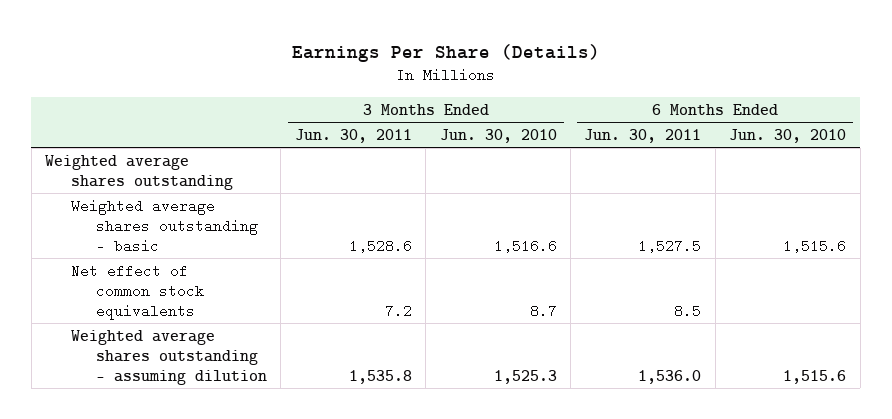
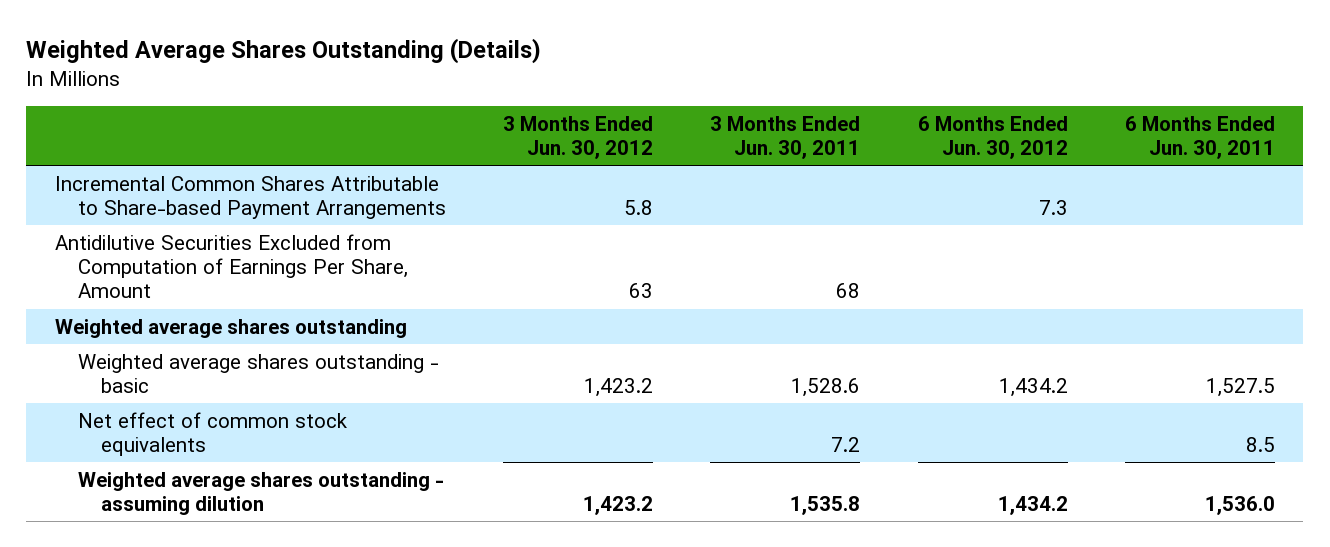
[291,43,600,62] Earnings Per Share (Details) -> [26,38,542,65] Weighted Average Shares Outstanding (Details)
[439,128,557,143] Jun. 30, 2010 -> none
[729,128,847,143] Jun. 30, 2010 -> none
none -> [503,115,654,160] 3 Months Ended Jun. 30, 2012
none -> [917,115,1068,160] 6 Months Ended Jun. 30, 2012
none -> [55,175,446,220] Incremental Common Shares Attributable to Share-based Payment Arrangements
none -> [55,233,408,299] Antidilutive Securities Excluded from Computation of Earnings Per Share, Amount

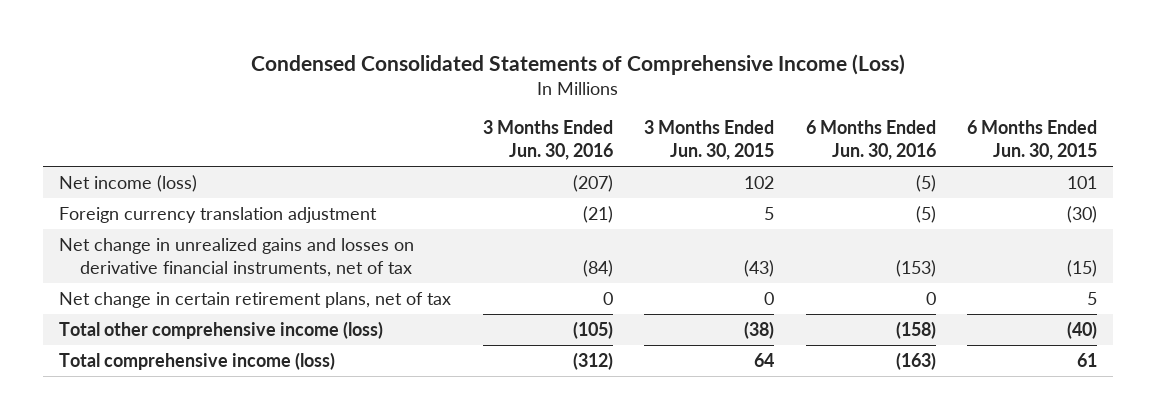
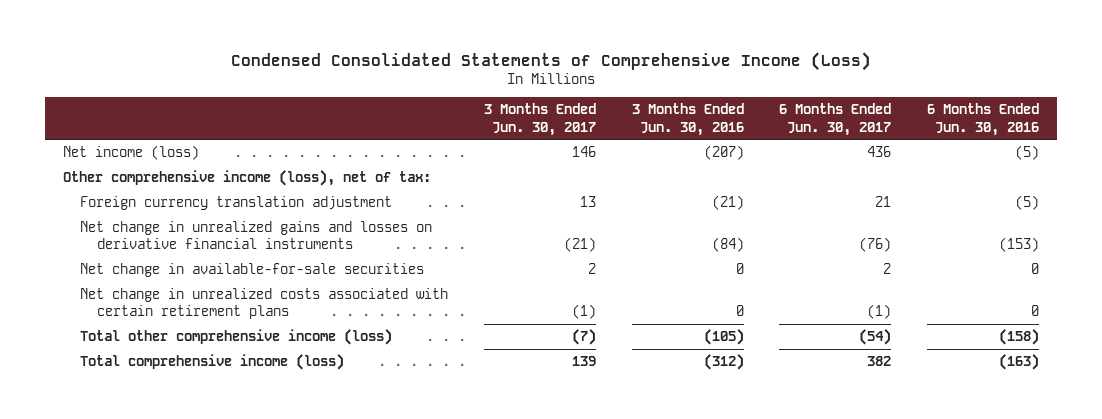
[644,120,775,161] 3 Months Ended Jun. 30, 2015 -> none
[967,120,1098,161] 6 Months Ended Jun. 30, 2015 -> none
none -> [483,103,596,136] 3 Months Ended Jun. 30, 2017
none -> [779,103,892,136] 6 Months Ended Jun. 30, 2017
none -> [62,170,431,187] Other comprehensive income (loss), net of tax:
[59,237,415,277] Net change in unrealized gains and losses on derivative financial instruments, net of tax -> [79,221,432,250] Net change in unrealized gains and losses on derivative financial instruments
none -> [79,263,424,278] Net change in available-for-sale securities
[59,291,452,308] Net change in certain retirement plans, net of tax -> [79,288,448,320] Net change in unrealized costs associated with certain retirement plans

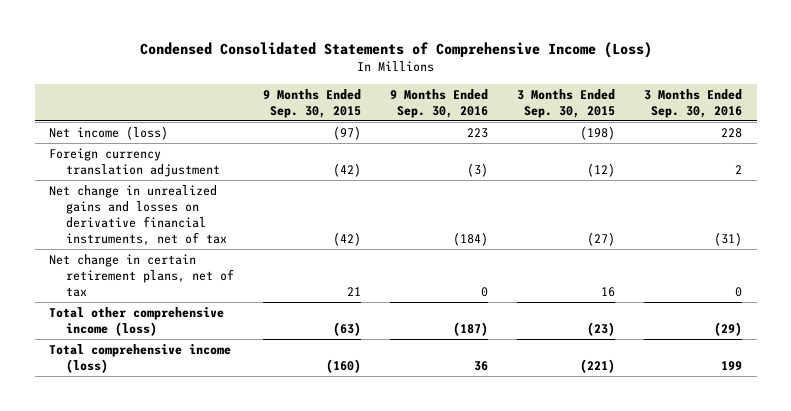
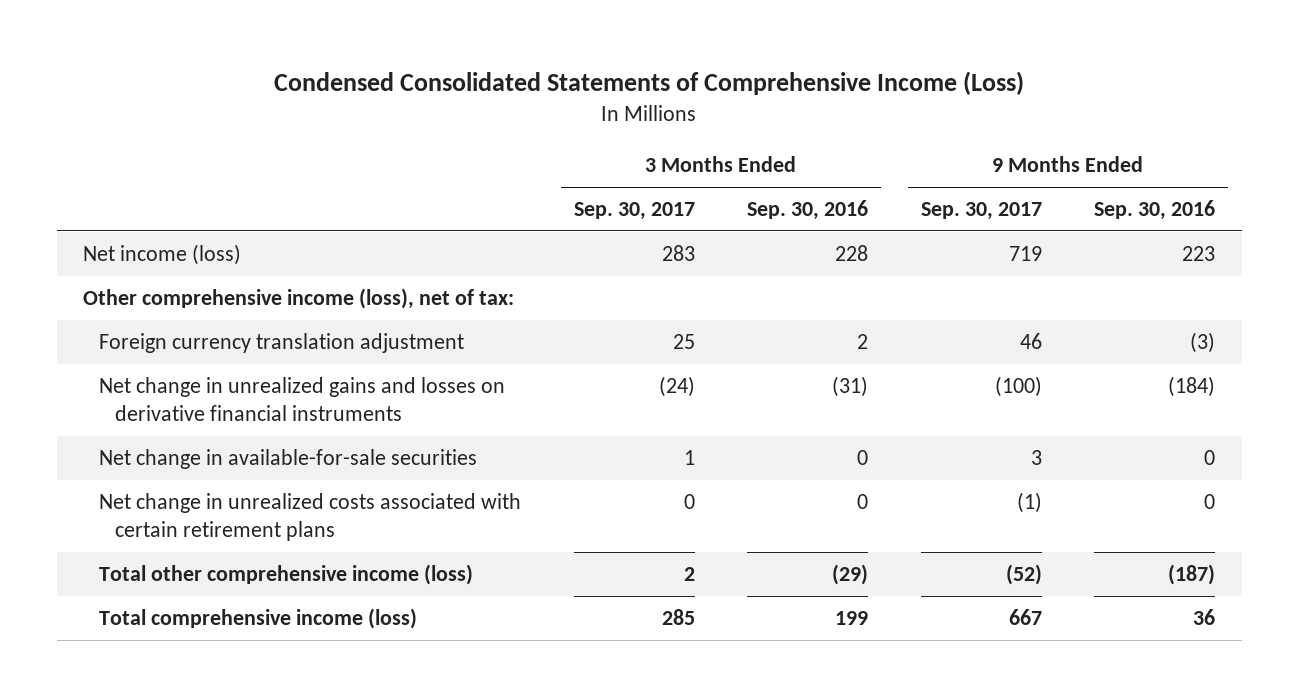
[262,88,361,118] 9 Months Ended Sep. 30, 2015 -> none
[516,88,615,118] 3 Months Ended Sep. 30, 2015 -> none
none -> [573,202,695,221] Sep. 30, 2017
none -> [920,202,1042,221] Sep. 30, 2017
none -> [83,288,515,310] Other comprehensive income (loss), net of tax:
[49,184,227,247] Net change in unrealized gains and losses on derivative financial instruments, net of tax -> [99,377,506,422] Net change in unrealized gains and losses on derivative financial instruments
none -> [99,449,478,470] Net change in available-for-sale securities
[49,253,234,297] Net change in certain retirement plans, net of tax -> [99,493,522,542] Net change in unrealized costs associated with certain retirement plans

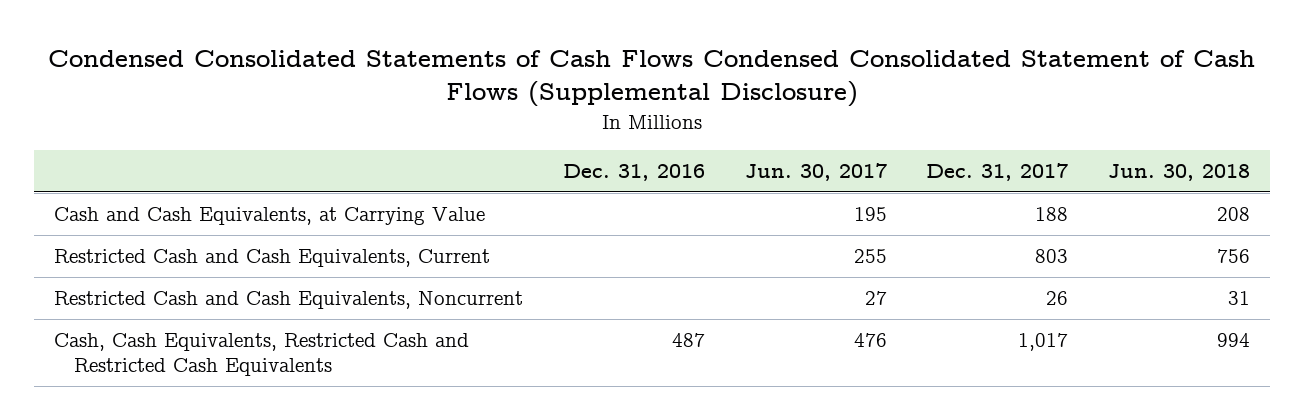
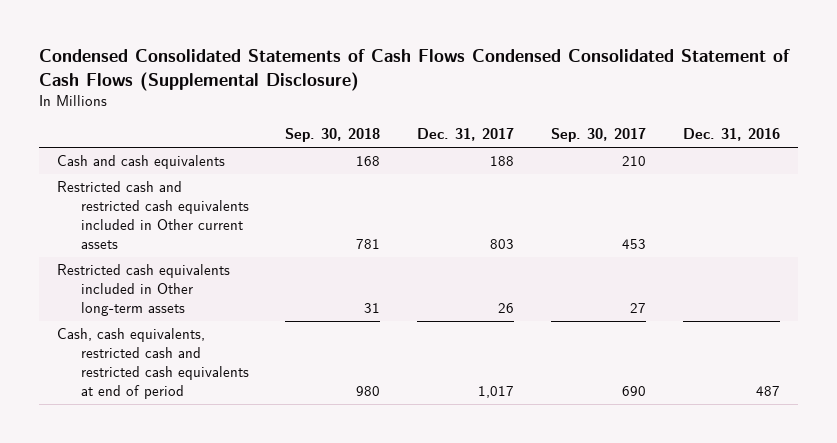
[744,163,887,182] Jun. 30, 2017 -> none
[1108,164,1251,182] Jun. 30, 2018 -> none
none -> [285,128,381,143] Sep. 30, 2018
none -> [550,128,646,143] Sep. 30, 2017
[54,291,524,310] Restricted Cash and Cash Equivalents, Noncurrent -> none
[54,207,486,226] Cash and Cash Equivalents, at Carrying Value -> [57,155,226,170] Cash and cash equivalents
[54,249,491,268] Restricted Cash and Cash Equivalents, Current -> [57,181,249,250] Restricted cash and restricted cash equivalents included in Other current assets
none -> [57,264,231,317] Restricted cash equivalents included in Other long-term assets
[54,333,470,377] Cash, Cash Equivalents, Restricted Cash and Restricted Cash Equivalents -> [57,328,249,400] Cash, cash equivalents, restricted cash and restricted cash equivalents at end of period

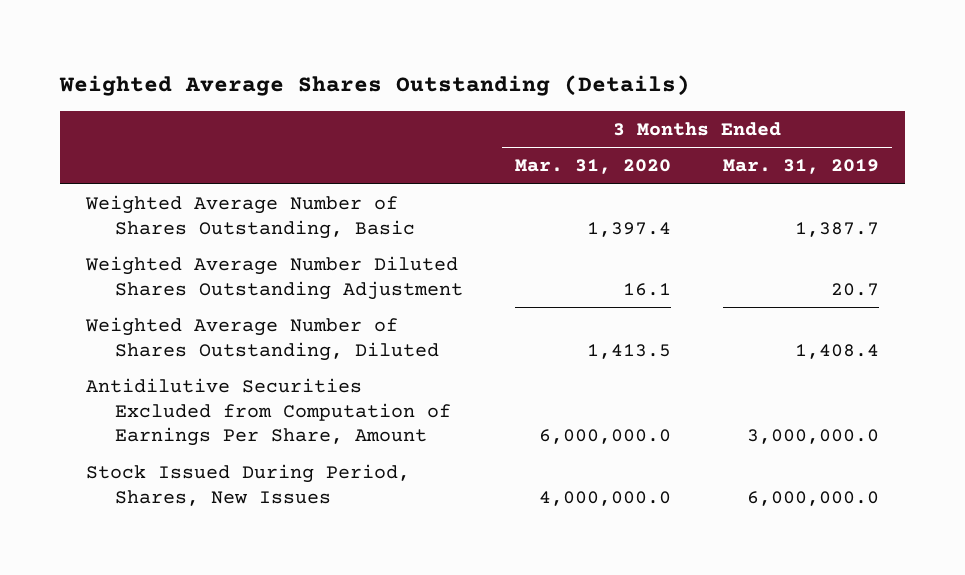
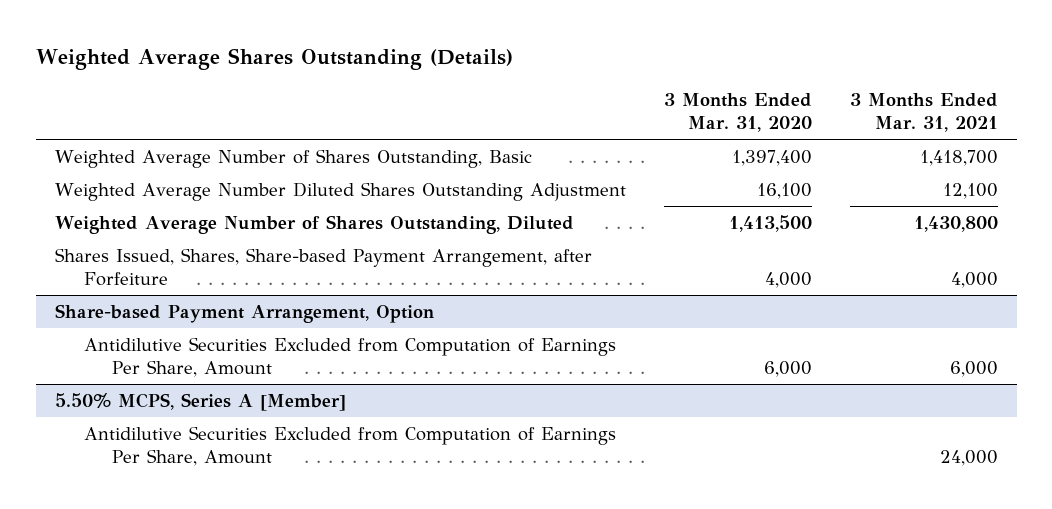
[723,159,880,175] Mar. 31, 2019 -> none
none -> [849,93,998,132] 3 Months Ended Mar. 31, 2021
[85,464,410,506] Stock Issued During Period, Shares, New Issues -> none
[587,221,672,237] 1,397.4 -> [731,150,812,167] 1,397,400
[623,282,672,296] 16.1 -> [756,183,812,200] 16,100
[587,343,672,359] 1,413.5 -> [728,215,812,233] 1,413,500
none -> [54,248,592,286] Shares Issued, Shares, Share-based Payment Arrangement, after Forfeiture
none -> [54,304,434,324] Share-based Payment Arrangement, Option
[539,429,672,445] 6,000,000.0 -> [763,360,812,377] 6,000
none -> [54,393,346,412] 5.50% MCPS, Series A [Member]
none -> [83,426,616,466] Antidilutive Securities Excluded from Computation of Earnings Per Share, Amount

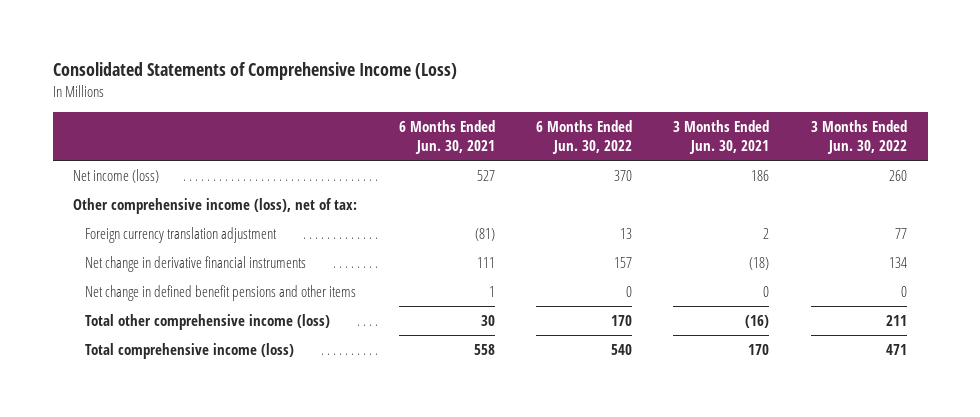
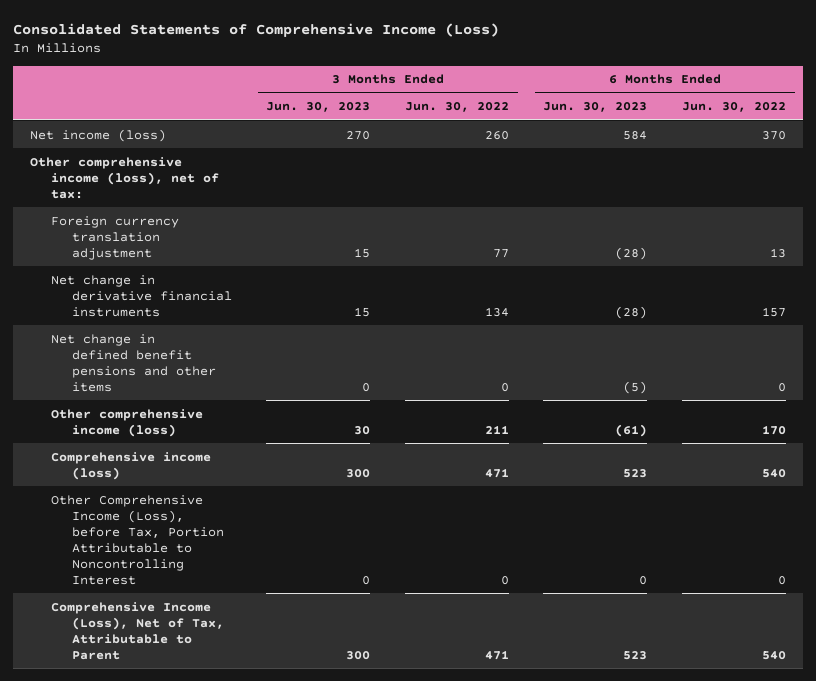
[398,119,495,155] 6 Months Ended Jun. 30, 2021 -> none
[673,119,770,155] 3 Months Ended Jun. 30, 2021 -> none
none -> [266,102,371,113] Jun. 30, 2023
none -> [543,102,648,113] Jun. 30, 2023
[84,314,330,331] Total other comprehensive income (loss) -> [50,408,203,437] Other comprehensive income (loss)
[84,343,294,360] Total comprehensive income (loss) -> [50,451,211,480] Comprehensive income (loss)
none -> [50,494,224,585] Other Comprehensive Income (Loss), before Tax, Portion Attributable to Noncontrolling Interest
none -> [50,601,224,660] Comprehensive Income (Loss), Net of Tax, Attributable to Parent

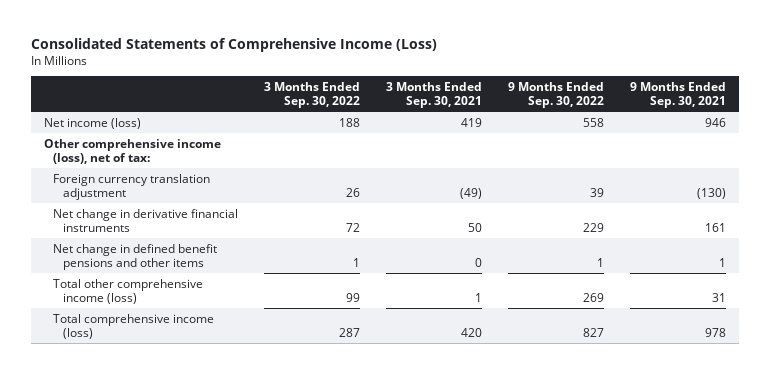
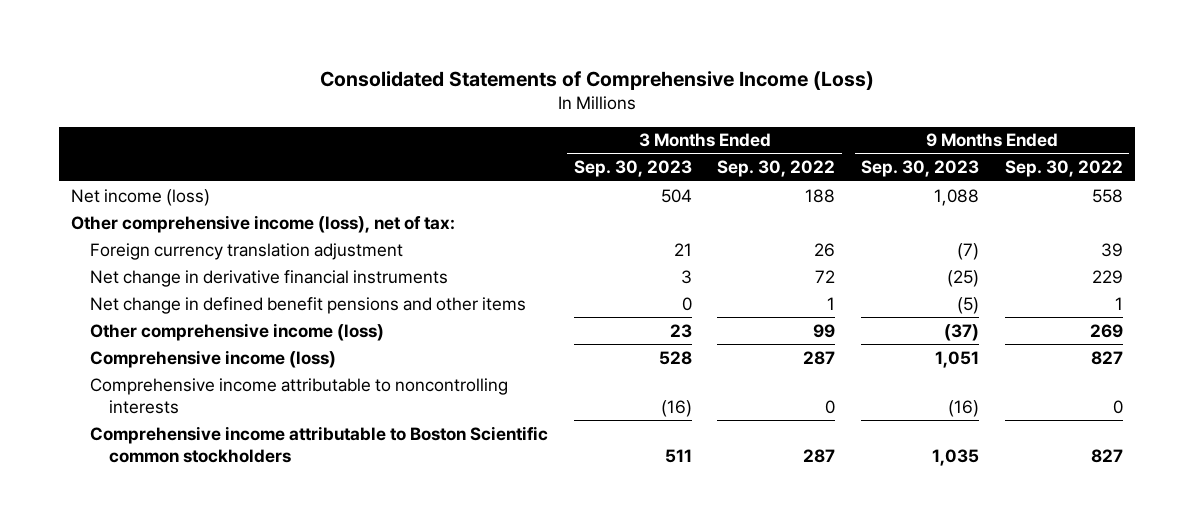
[386,81,483,108] 3 Months Ended Sep. 30, 2021 -> none
[630,81,727,108] 9 Months Ended Sep. 30, 2021 -> none
none -> [573,160,692,178] Sep. 30, 2023
none -> [861,160,980,178] Sep. 30, 2023
[53,278,204,304] Total other comprehensive income (loss) -> [90,322,385,341] Other comprehensive income (loss)
[53,313,215,339] Total comprehensive income (loss) -> [90,349,337,368] Comprehensive income (loss)
none -> [90,377,509,415] Comprehensive income attributable to noncontrolling interests
none -> [90,425,549,464] Comprehensive income attributable to Boston Scientific common stockholders

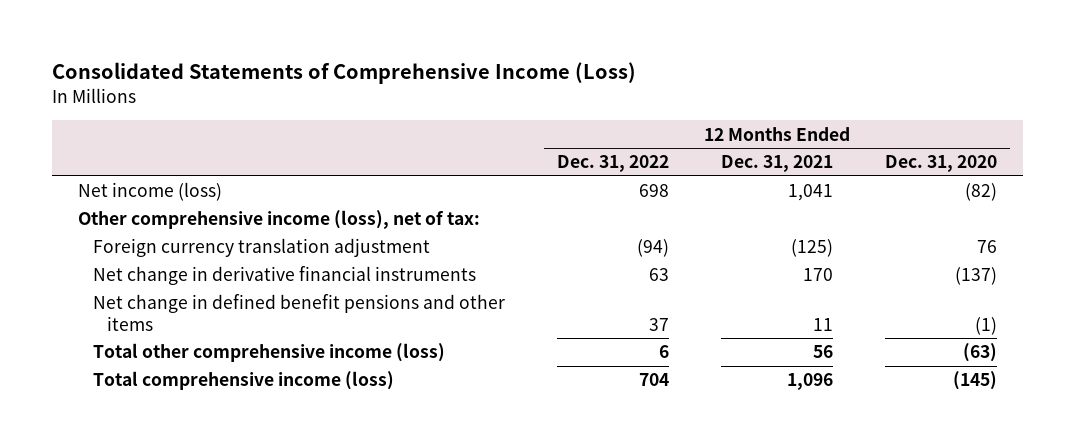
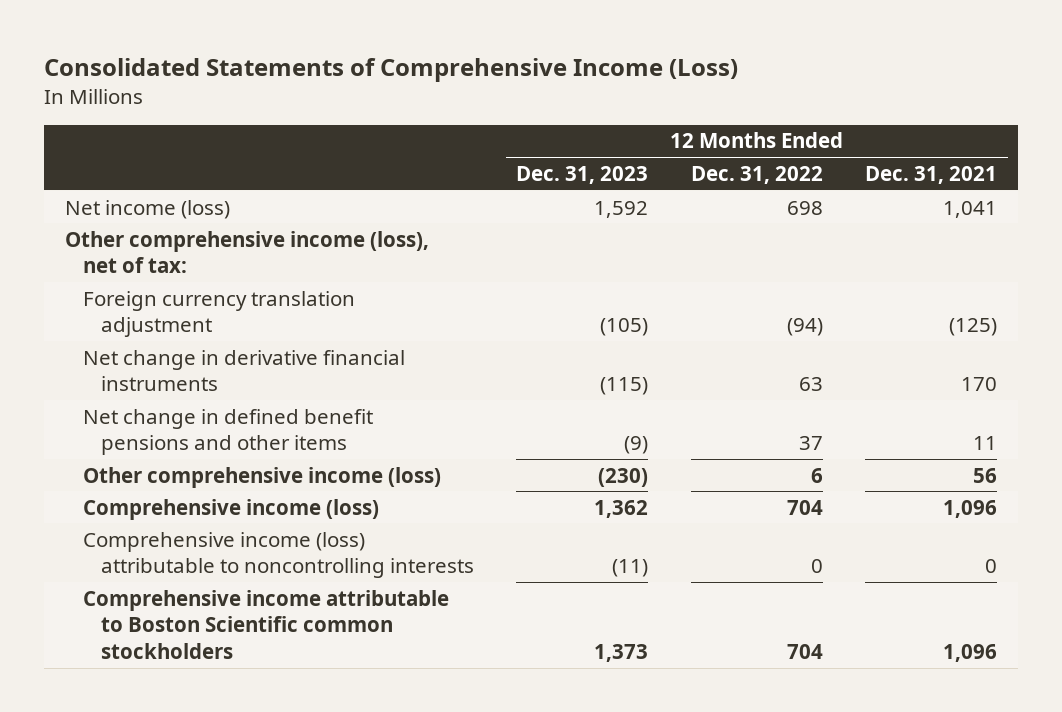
[885,155,998,173] Dec. 31, 2020 -> none
none -> [516,165,649,184] Dec. 31, 2023
[92,343,445,363] Total other comprehensive income (loss) -> [83,466,442,488] Other comprehensive income (loss)
[92,371,394,391] Total comprehensive income (loss) -> [83,498,380,520] Comprehensive income (loss)
none -> [83,531,475,579] Comprehensive income (loss) attributable to noncontrolling interests
none -> [83,589,450,659] Comprehensive income attributable to Boston Scientific common stockholders

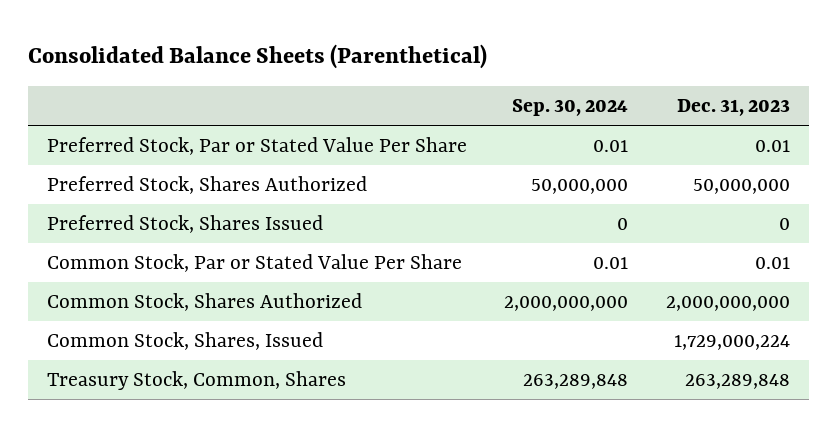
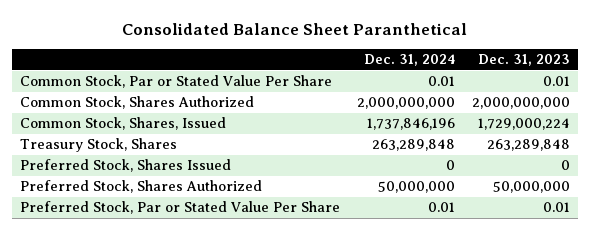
[27,44,487,70] Consolidated Balance Sheets (Parenthetical) -> [122,22,468,35] Consolidated Balance Sheet Paranthetical
[512,99,629,117] Sep. 30, 2024 -> none
none -> [364,54,456,67] Dec. 31, 2024
[46,371,346,391] Treasury Stock, Common, Shares -> [20,138,178,153] Treasury Stock, Shares
[46,215,323,234] Preferred Stock, Shares Issued -> [20,159,232,173] Preferred Stock, Shares Issued
[46,176,367,195] Preferred Stock, Shares Authorized -> [20,180,263,194] Preferred Stock, Shares Authorized
[46,137,467,156] Preferred Stock, Par or Stated Value Per Share -> [20,201,341,215] Preferred Stock, Par or Stated Value Per Share

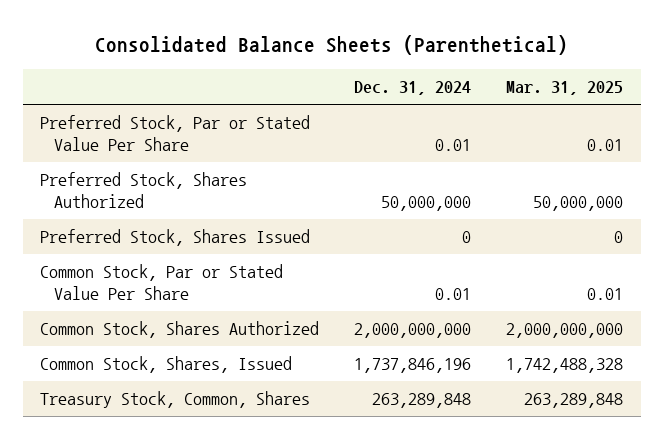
[122,22,468,35] Consolidated Balance Sheet Paranthetical -> [94,34,568,55] Consolidated Balance Sheets (Parenthetical)
[478,54,571,67] Dec. 31, 2023 -> none
none -> [506,81,624,96] Mar. 31, 2025
[20,201,341,215] Preferred Stock, Par or Stated Value Per Share -> [40,115,311,152] Preferred Stock, Par or Stated Value Per Share
[20,180,263,194] Preferred Stock, Shares Authorized -> [40,172,248,209] Preferred Stock, Shares Authorized
[20,159,232,173] Preferred Stock, Shares Issued -> [40,229,311,247] Preferred Stock, Shares Issued
[20,138,178,153] Treasury Stock, Shares -> [40,391,311,409] Treasury Stock, Common, Shares

